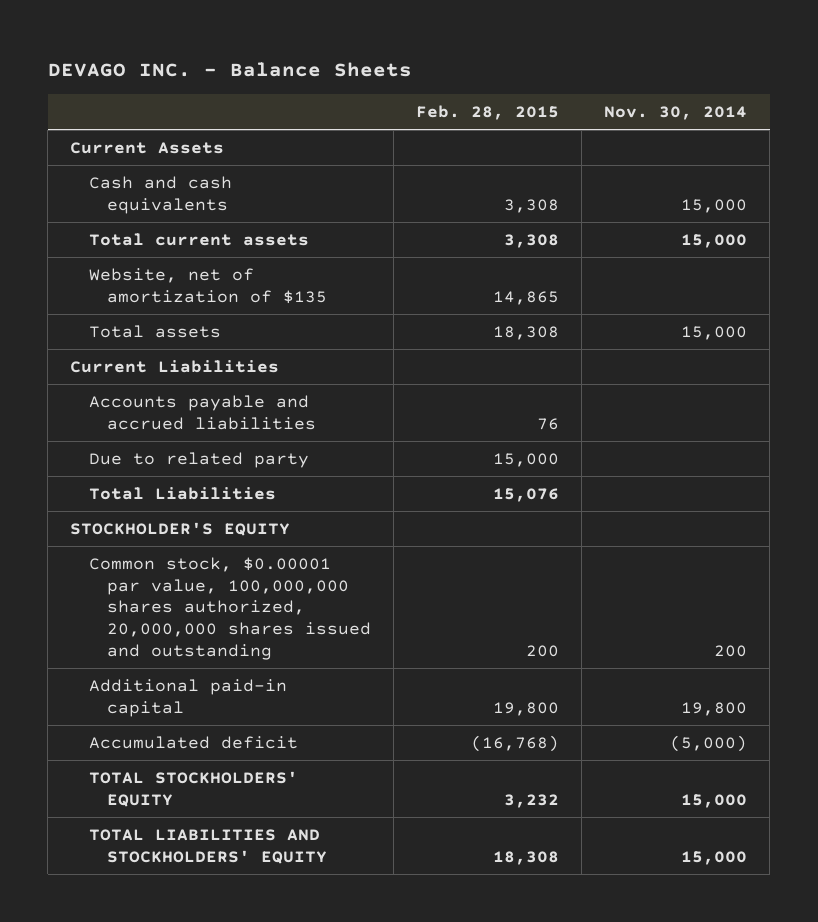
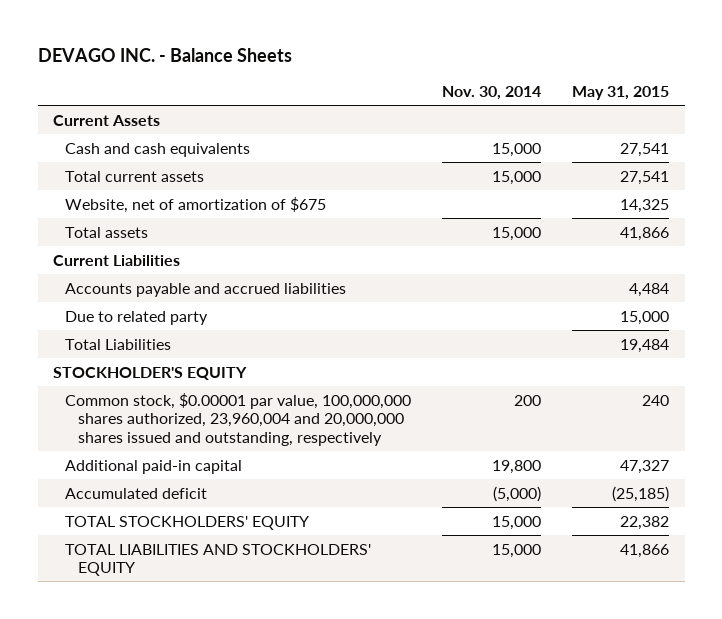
[416,105,560,121] Feb. 28, 2015 -> none
none -> [572,86,670,101] May 31, 2015
[88,267,328,304] Website, net of amortization of $135 -> [65,196,327,213] Website, net of amortization of $675
[88,556,372,660] Common stock, $0.00001 par value, 100,000,000 shares authorized, 20,000,000 shares issued and outstanding -> [65,392,412,446] Common stock, $0.00001 par value, 100,000,000 shares authorized, 23,960,004 and 20,000,000 shares issued and outstanding, respectively

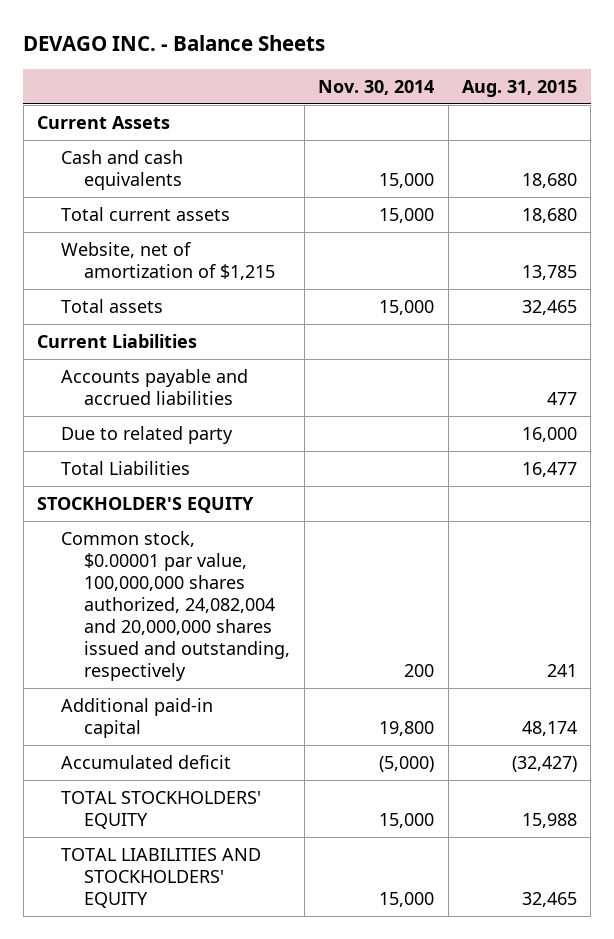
[572,86,670,101] May 31, 2015 -> none
none -> [461,79,577,97] Aug. 31, 2015
[65,196,327,213] Website, net of amortization of $675 -> [60,242,276,280] Website, net of amortization of $1,215
[65,392,412,446] Common stock, $0.00001 par value, 100,000,000 shares authorized, 23,960,004 and 20,000,000 shares issued and outstanding, respectively -> [60,531,291,681] Common stock, $0.00001 par value, 100,000,000 shares authorized, 24,082,004 and 20,000,000 shares issued and outstanding, respectively

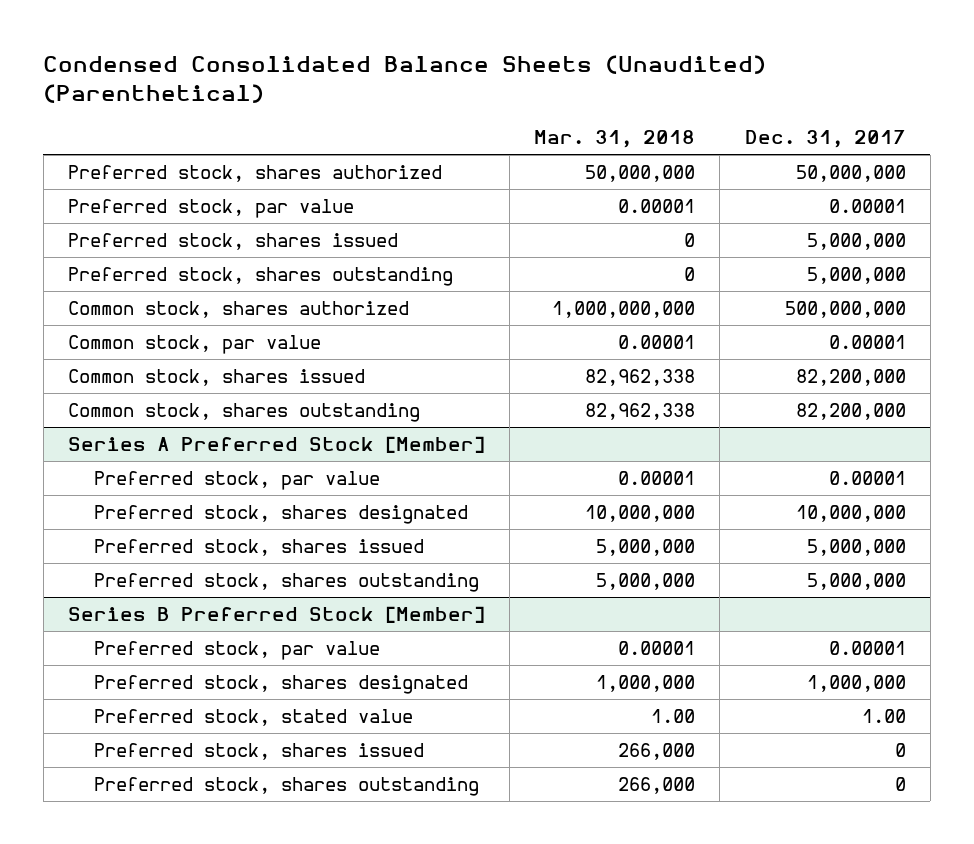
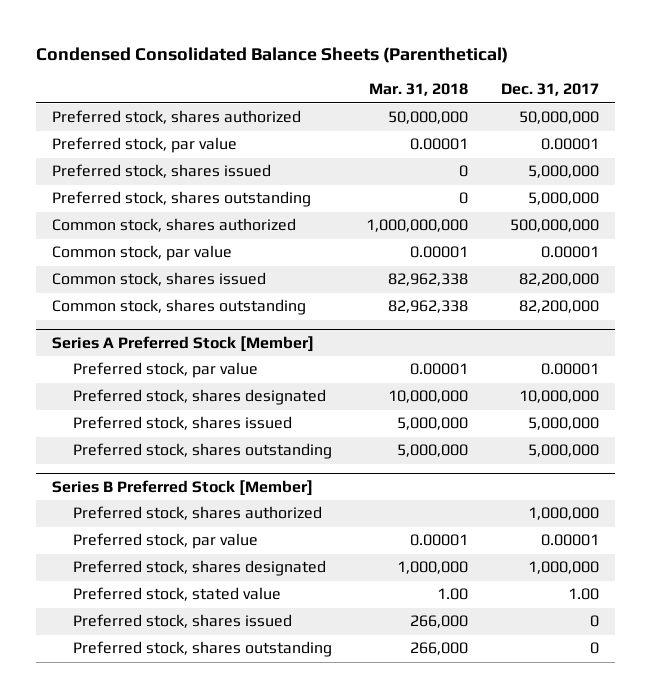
[43,55,767,104] Condensed Consolidated Balance Sheets (Unaudited) (Parenthetical) -> [35,47,508,64] Condensed Consolidated Balance Sheets (Parenthetical)
none -> [73,506,323,521] Preferred stock, shares authorized

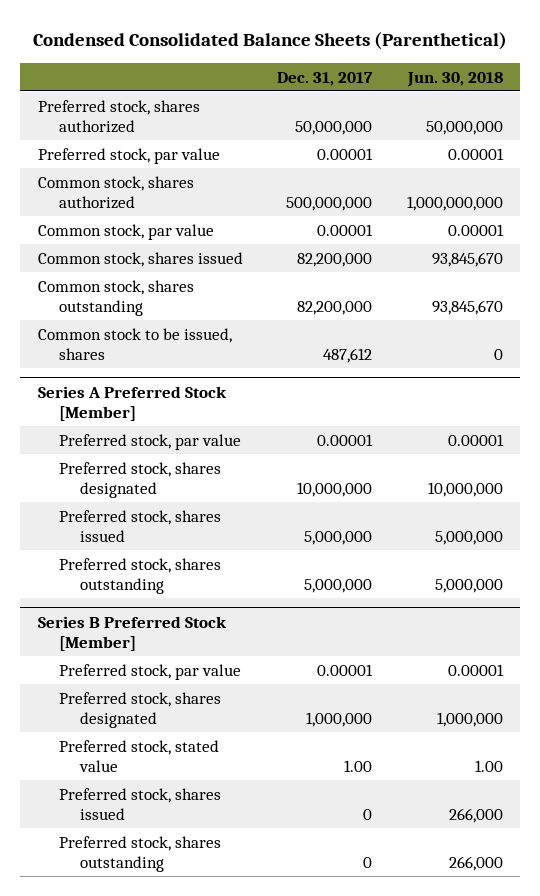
[368,83,468,97] Mar. 31, 2018 -> none
none -> [406,71,503,87] Jun. 30, 2018
[52,164,272,179] Preferred stock, shares issued -> none
[52,191,312,208] Preferred stock, shares outstanding -> none
none -> [37,327,232,360] Common stock to be issued, shares
[73,506,323,521] Preferred stock, shares authorized -> none

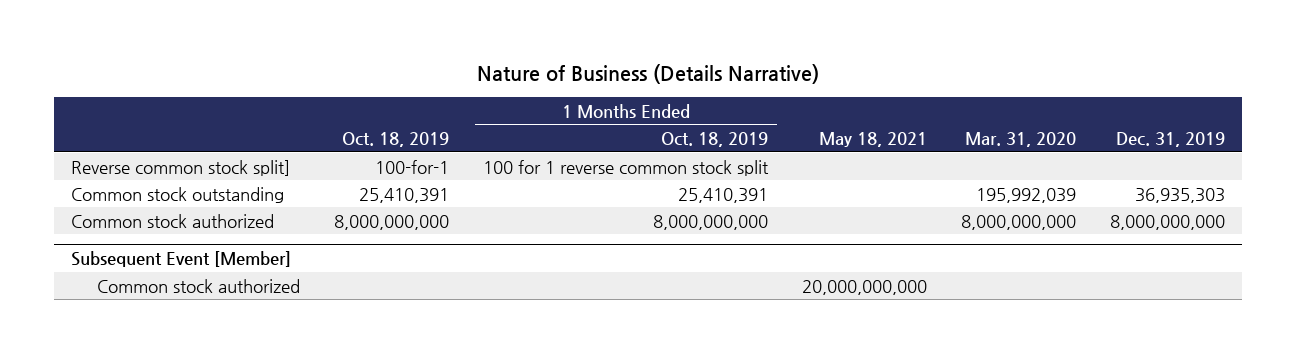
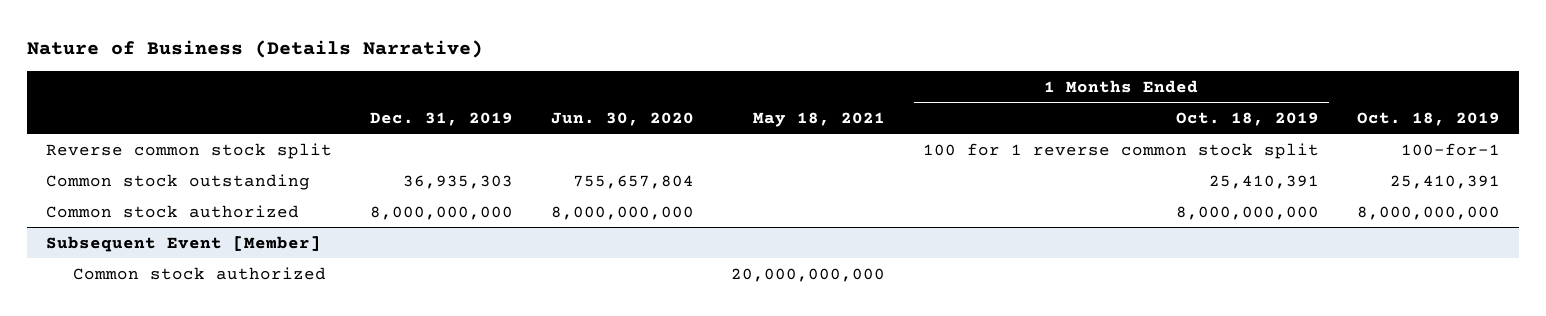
[965,131,1077,147] Mar. 31, 2020 -> none
none -> [550,111,694,126] Jun. 30, 2020
[70,159,290,176] Reverse common stock split] -> [46,142,333,159] Reverse common stock split

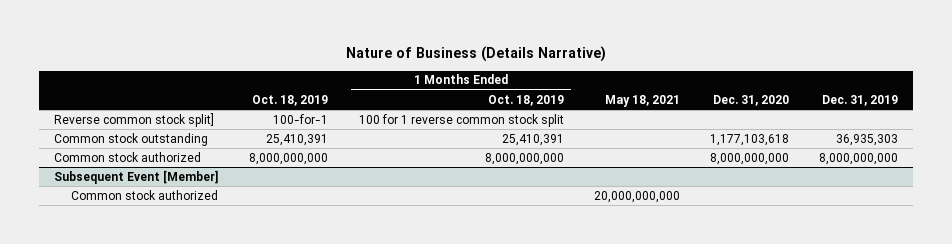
[550,111,694,126] Jun. 30, 2020 -> none
none -> [712,94,789,106] Dec. 31, 2020
[46,142,333,159] Reverse common stock split -> [54,112,215,127] Reverse common stock split]

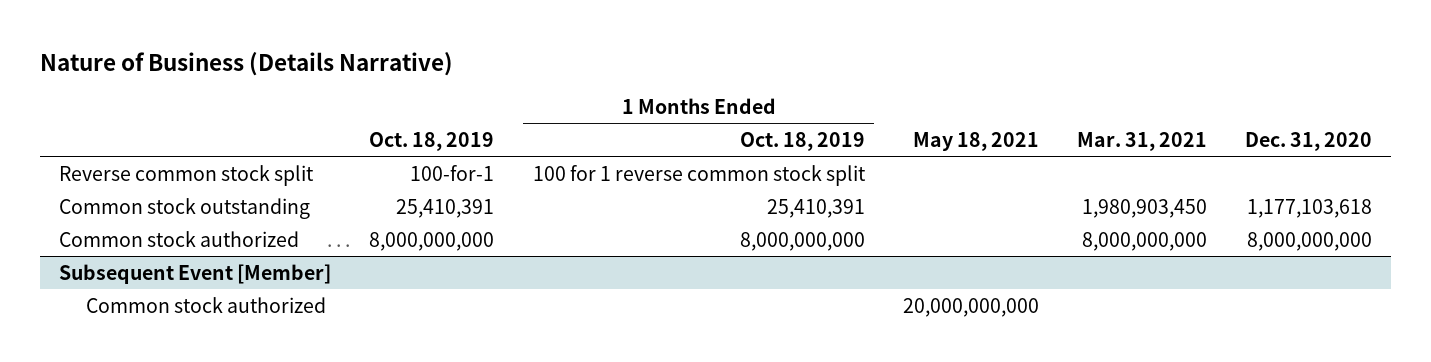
[821,94,898,106] Dec. 31, 2019 -> none
none -> [1077,132,1208,152] Mar. 31, 2021
[54,112,215,127] Reverse common stock split] -> [59,164,315,186] Reverse common stock split

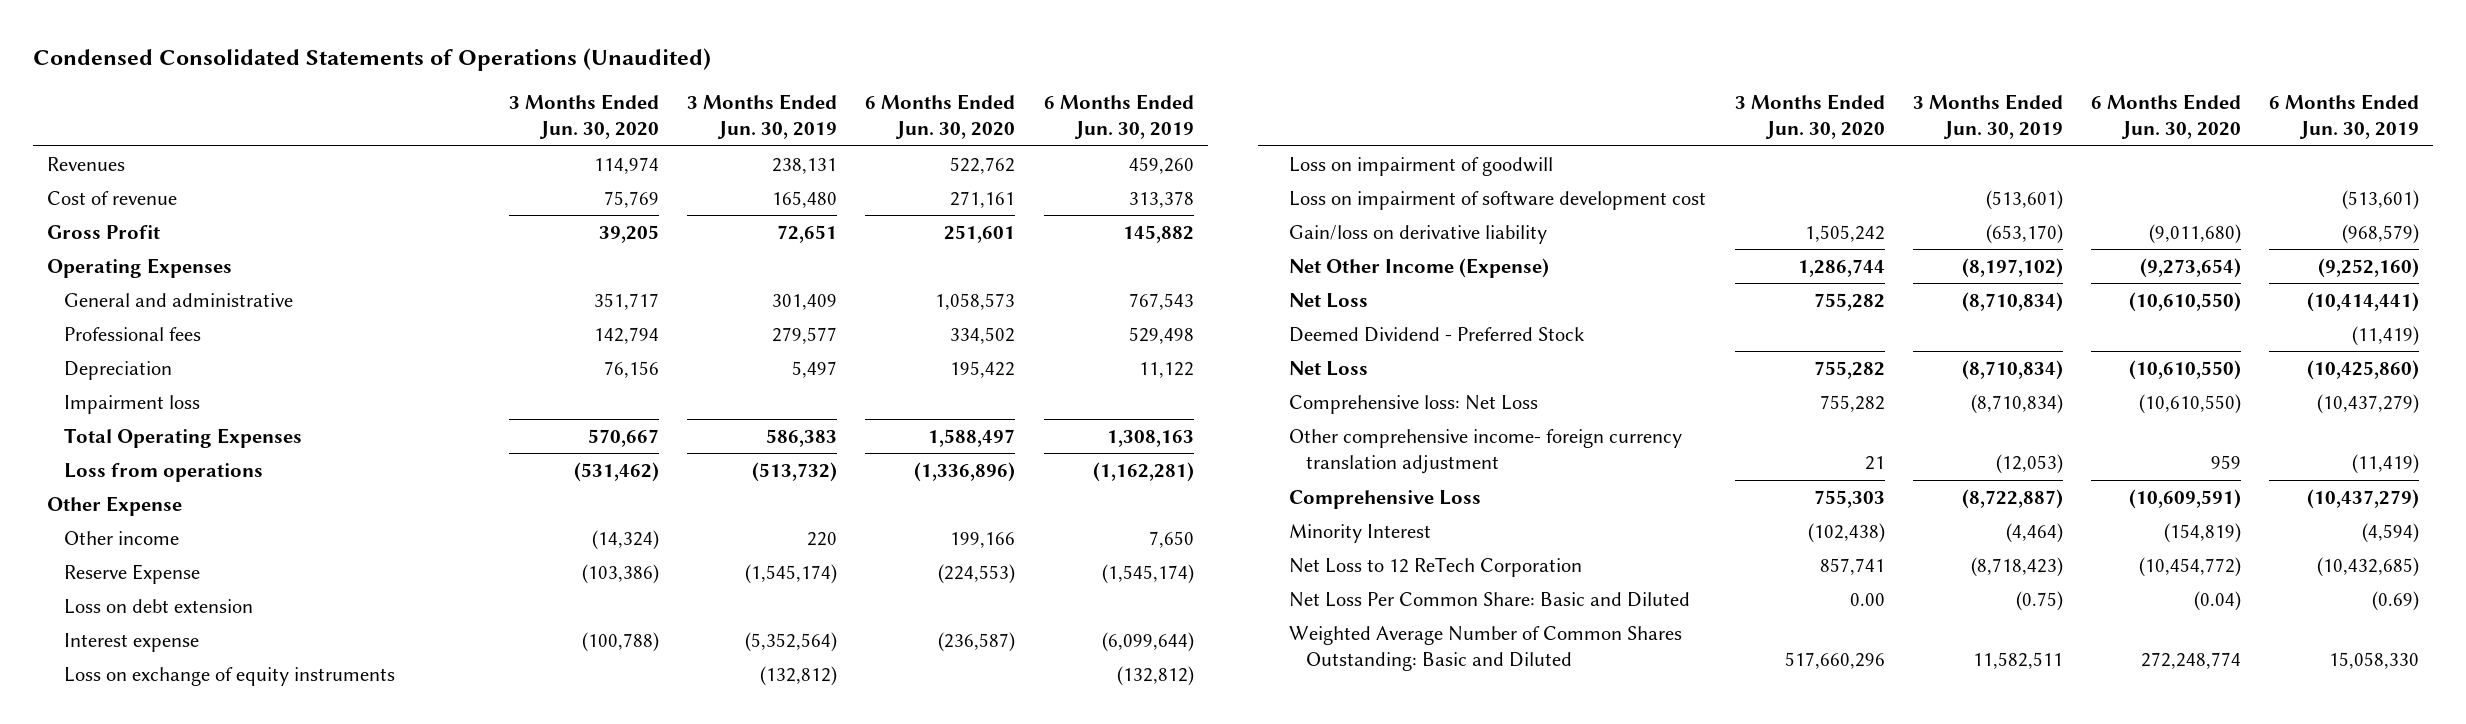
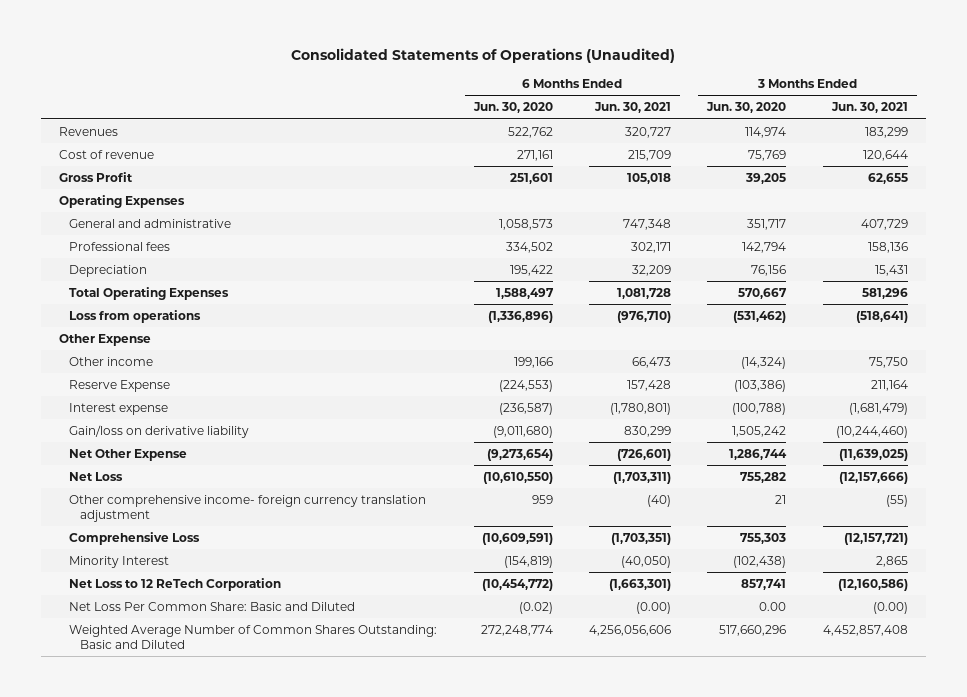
[33,47,712,71] Condensed Consolidated Statements of Operations (Unaudited) -> [291,47,676,63] Consolidated Statements of Operations (Unaudited)
[687,93,838,140] 3 Months Ended Jun. 30, 2019 -> none
[1043,93,1194,140] 6 Months Ended Jun. 30, 2019 -> none
none -> [594,102,672,114] Jun. 30, 2021
none -> [830,102,908,114] Jun. 30, 2021
[64,394,201,414] Impairment loss -> none
[64,598,254,614] Loss on debt extension -> none
[64,666,396,686] Loss on exchange of equity instruments -> none
[1289,156,1554,176] Loss on impairment of goodwill -> none
[1289,190,1707,210] Loss on impairment of software development cost -> none
[1289,292,1369,308] Net Loss -> none
[1289,326,1586,342] Deemed Dividend - Preferred Stock -> none
[1289,257,1550,278] Net Other Income (Expense) -> [69,448,188,461] Net Other Expense
[1289,394,1539,414] Comprehensive loss: Net Loss -> none
[2193,590,2241,611] (0.04) -> [518,601,553,614] (0.02)

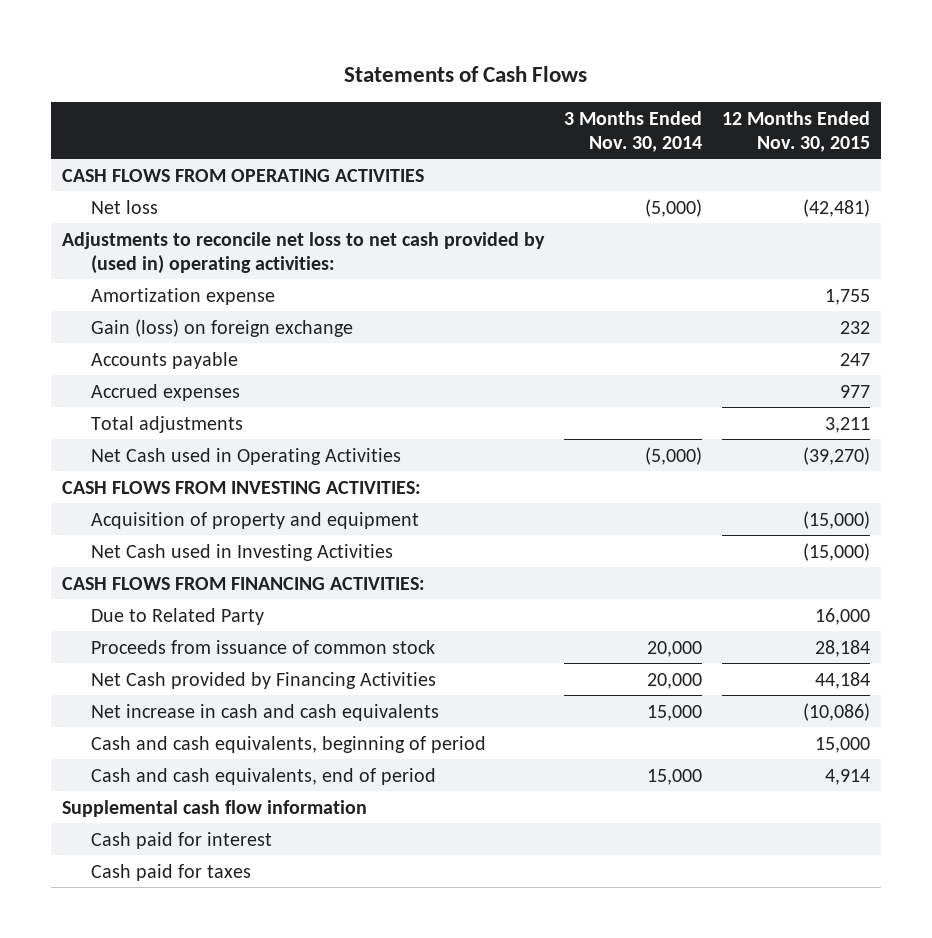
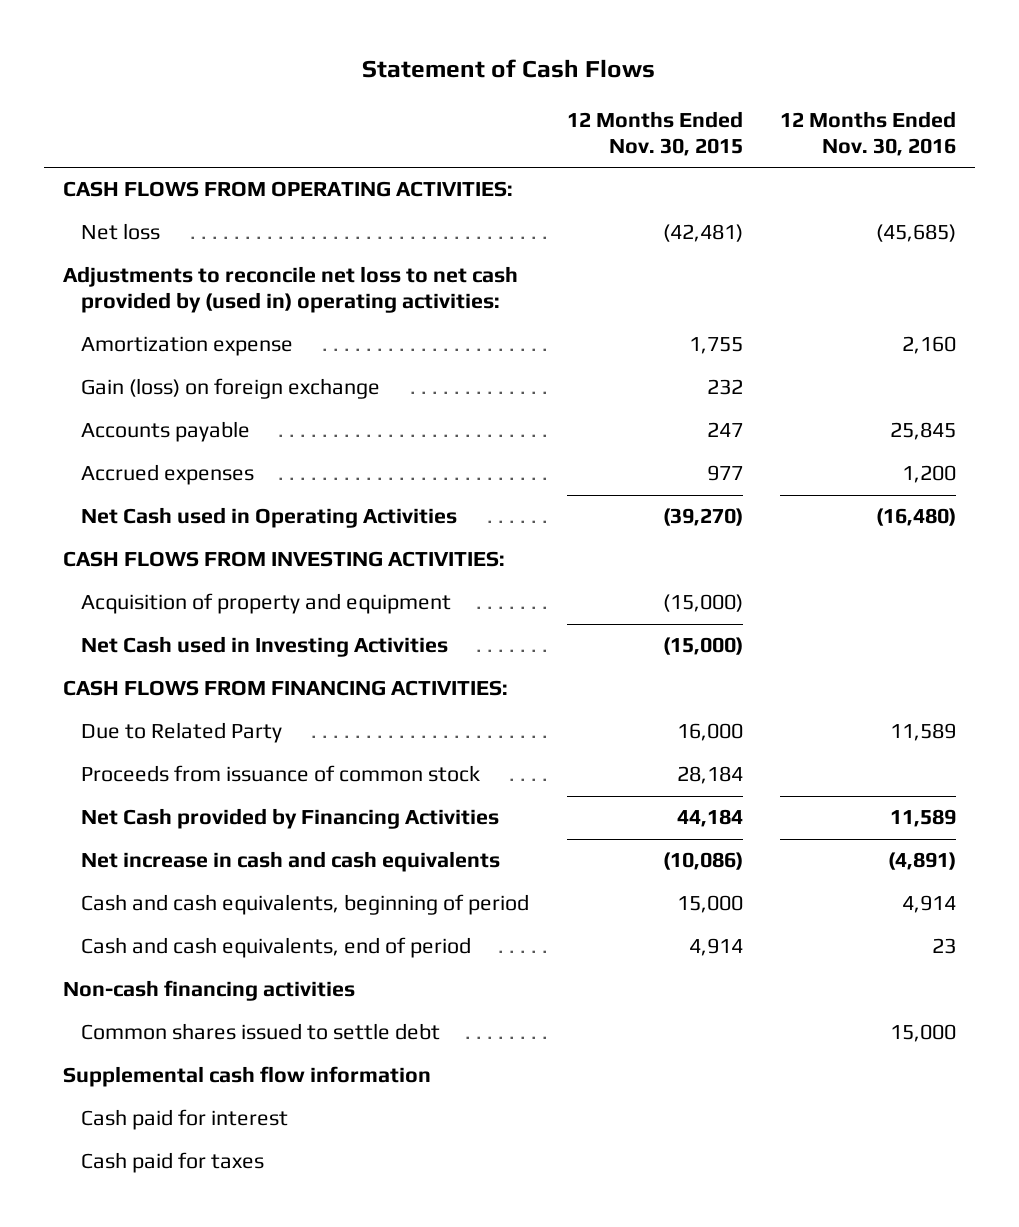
[344,66,588,83] Statements of Cash Flows -> [362,59,656,79] Statement of Cash Flows
[564,110,703,152] 3 Months Ended Nov. 30, 2014 -> none
none -> [780,110,957,156] 12 Months Ended Nov. 30, 2016
[61,168,424,182] CASH FLOWS FROM OPERATING ACTIVITIES -> [62,181,513,198] CASH FLOWS FROM OPERATING ACTIVITIES:
[91,415,244,433] Total adjustments -> none
none -> [62,980,355,1002] Non-cash financing activities
none -> [81,1023,441,1041] Common shares issued to settle debt

